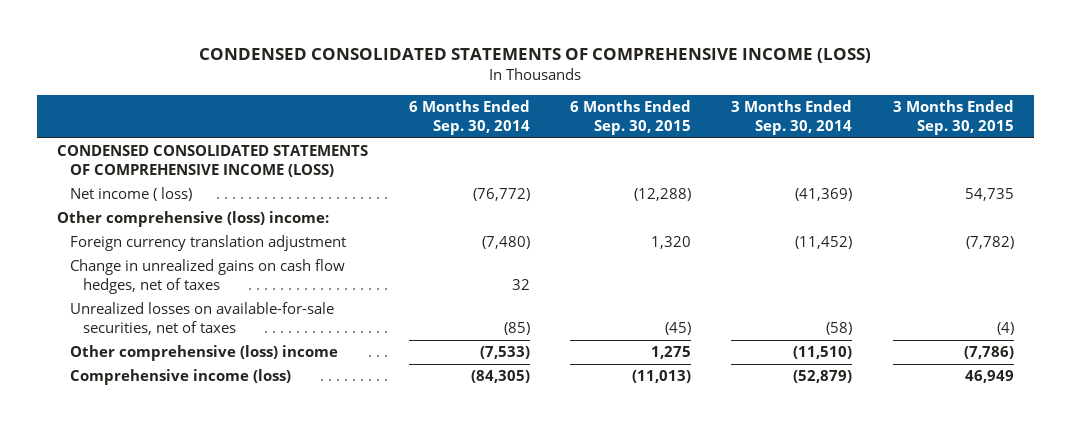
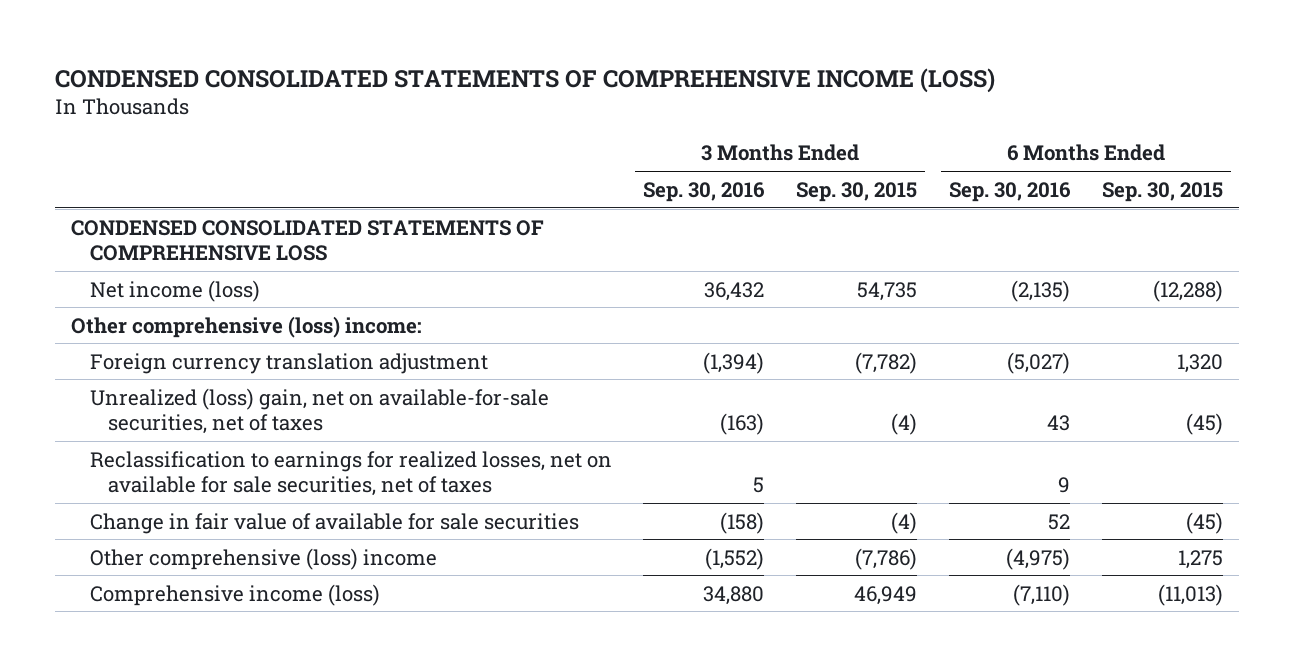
[408,100,530,136] 6 Months Ended Sep. 30, 2014 -> none
[731,100,853,136] 3 Months Ended Sep. 30, 2014 -> none
none -> [643,181,766,202] Sep. 30, 2016
none -> [948,181,1071,202] Sep. 30, 2016
[57,145,369,178] CONDENSED CONSOLIDATED STATEMENTS OF COMPREHENSIVE INCOME (LOSS) -> [70,219,544,261] CONDENSED CONSOLIDATED STATEMENTS OF COMPREHENSIVE LOSS
[70,187,193,202] Net income ( loss) -> [89,279,260,302] Net income (loss)
[70,259,346,295] Change in unrealized gains on cash flow hedges, net of taxes -> none
[70,302,335,336] Unrealized losses on available-for-sale securities, net of taxes -> [89,387,549,434] Unrealized (loss) gain, net on available-for-sale securities, net of taxes
none -> [89,450,612,496] Reclassification to earnings for realized losses, net on available for sale securities, net of taxes
none -> [89,512,579,534] Change in fair value of available for sale securities

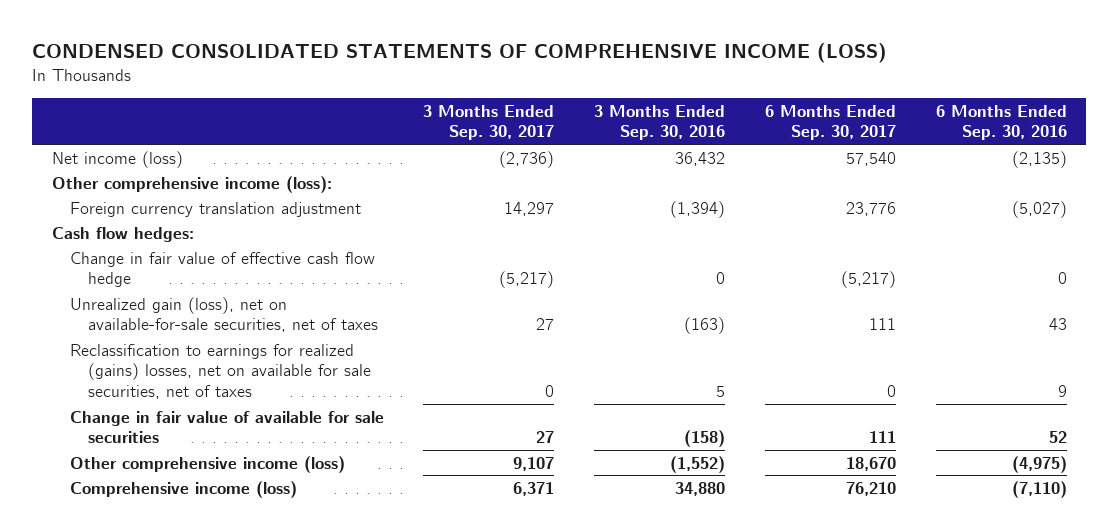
[796,181,918,202] Sep. 30, 2015 -> none
[1101,181,1223,202] Sep. 30, 2015 -> none
none -> [423,104,555,141] 3 Months Ended Sep. 30, 2017
none -> [764,104,896,141] 6 Months Ended Sep. 30, 2017
[70,219,544,261] CONDENSED CONSOLIDATED STATEMENTS OF COMPREHENSIVE LOSS -> none
[70,315,422,338] Other comprehensive (loss) income: -> [51,175,332,193] Other comprehensive income (loss):
none -> [51,226,194,242] Cash flow hedges:
none -> [69,251,375,288] Change in fair value of effective cash flow hedge
[89,387,549,434] Unrealized (loss) gain, net on available-for-sale securities, net of taxes -> [69,296,378,333] Unrealized gain (loss), net on available-for-sale securities, net of taxes
[89,450,612,496] Reclassification to earnings for realized losses, net on available for sale securities, net of taxes -> [69,343,371,400] Reclassification to earnings for realized (gains) losses, net on available for sale securities, net of taxes
[89,547,437,570] Other comprehensive (loss) income -> [69,455,345,473] Other comprehensive income (loss)

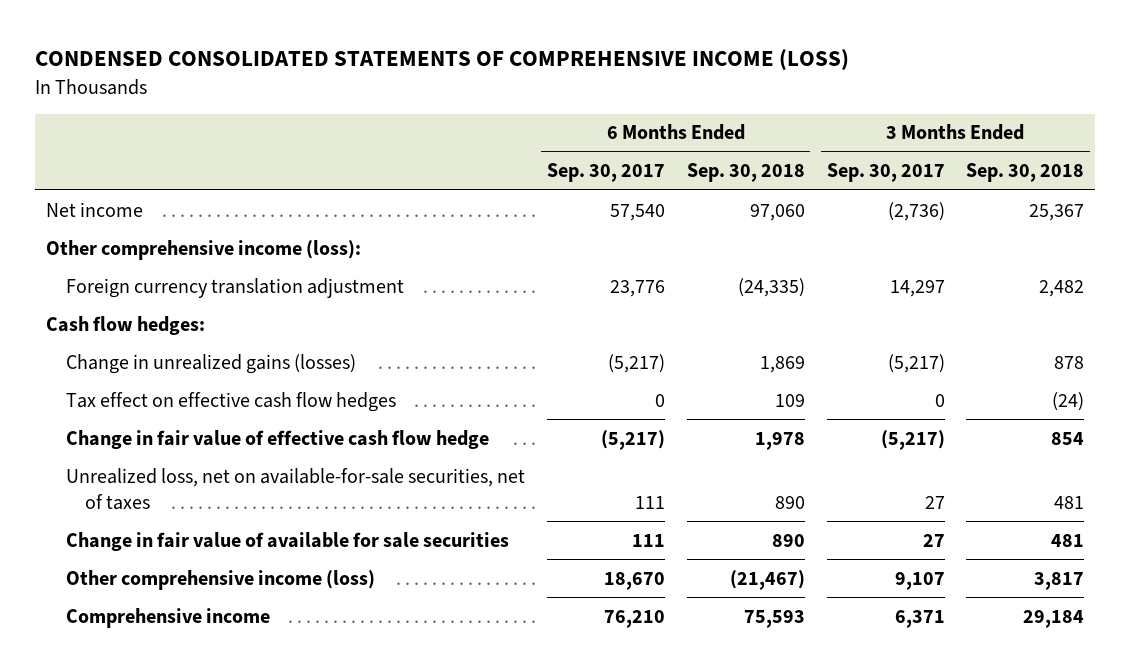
[594,104,726,141] 3 Months Ended Sep. 30, 2016 -> none
[935,104,1067,141] 6 Months Ended Sep. 30, 2016 -> none
none -> [686,163,805,183] Sep. 30, 2018
none -> [966,163,1085,183] Sep. 30, 2018
[51,150,183,168] Net income (loss) -> [46,201,144,217] Net income
none -> [65,353,356,374] Change in unrealized gains (losses)
none -> [65,391,396,412] Tax effect on effective cash flow hedges
[69,343,371,400] Reclassification to earnings for realized (gains) losses, net on available for sale securities, net of taxes -> none
[69,296,378,333] Unrealized gain (loss), net on available-for-sale securities, net of taxes -> [65,467,525,510] Unrealized loss, net on available-for-sale securities, net of taxes
[69,480,297,498] Comprehensive income (loss) -> [65,607,270,628] Comprehensive income

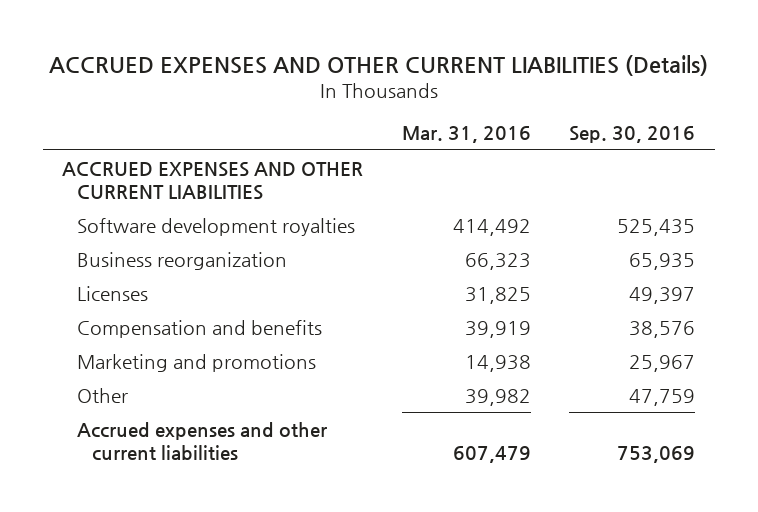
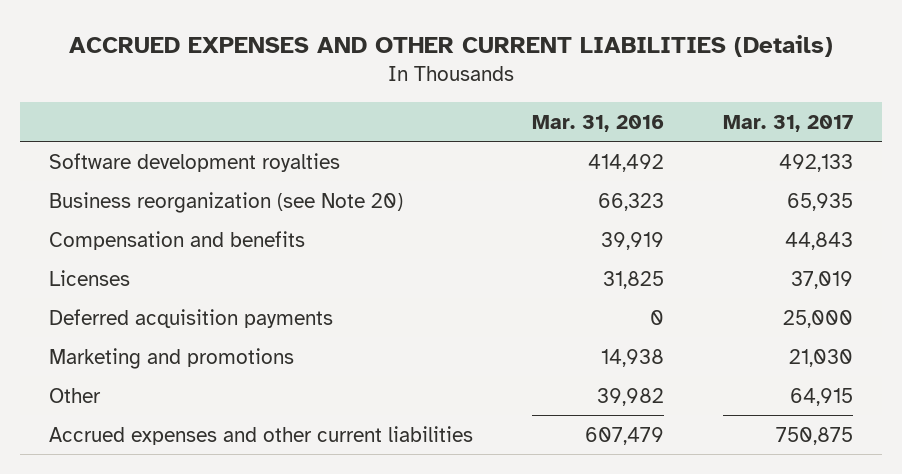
[569,126,696,144] Sep. 30, 2016 -> none
none -> [722,114,853,132] Mar. 31, 2017
[62,161,364,200] ACCRUED EXPENSES AND OTHER CURRENT LIABILITIES -> none
[77,251,288,270] Business reorganization -> [49,191,404,213] Business reorganization (see Note 20)
[77,285,149,301] Licenses -> [49,269,131,286] Licenses
none -> [49,308,334,328] Deferred acquisition payments

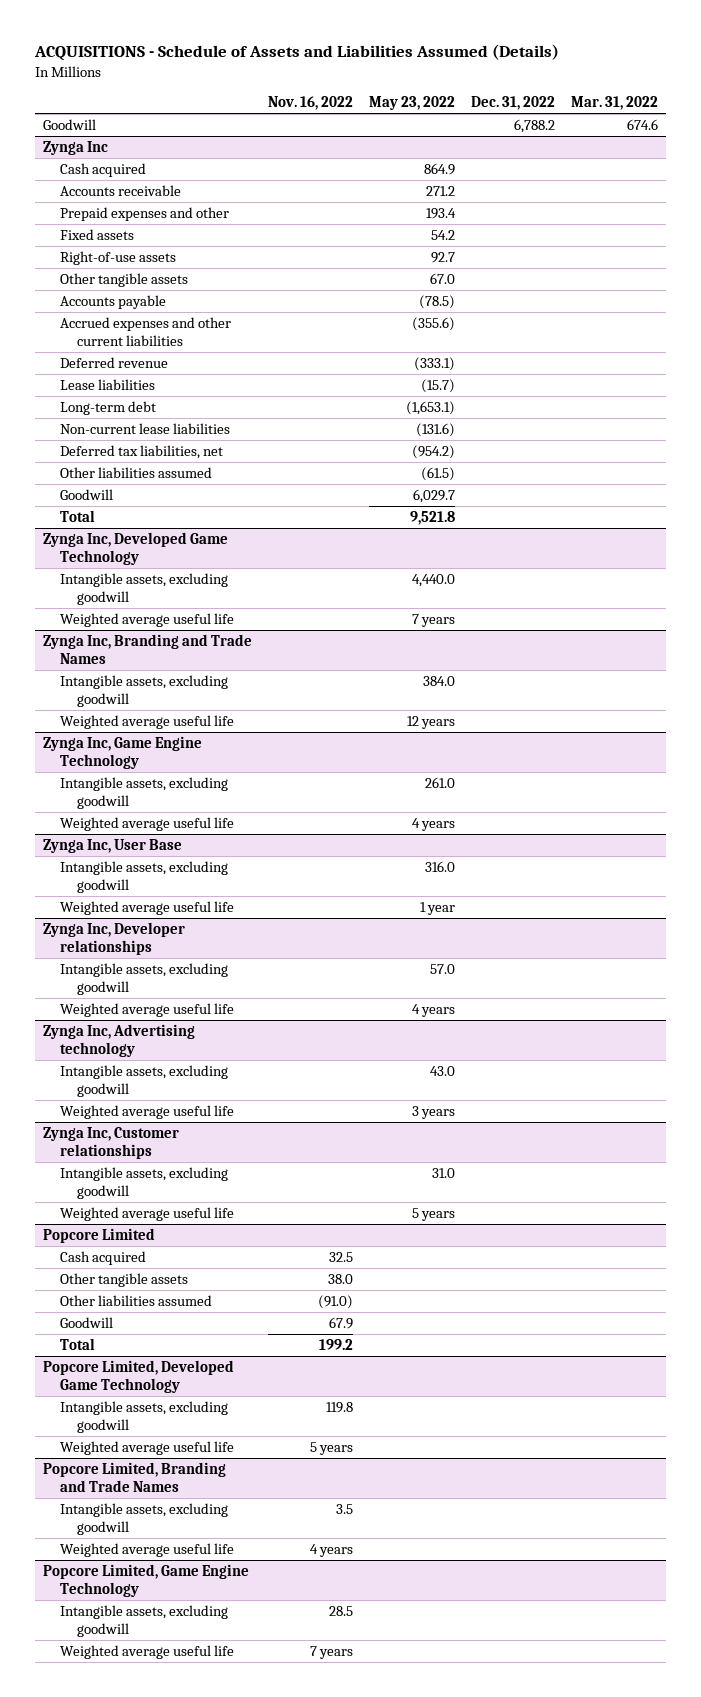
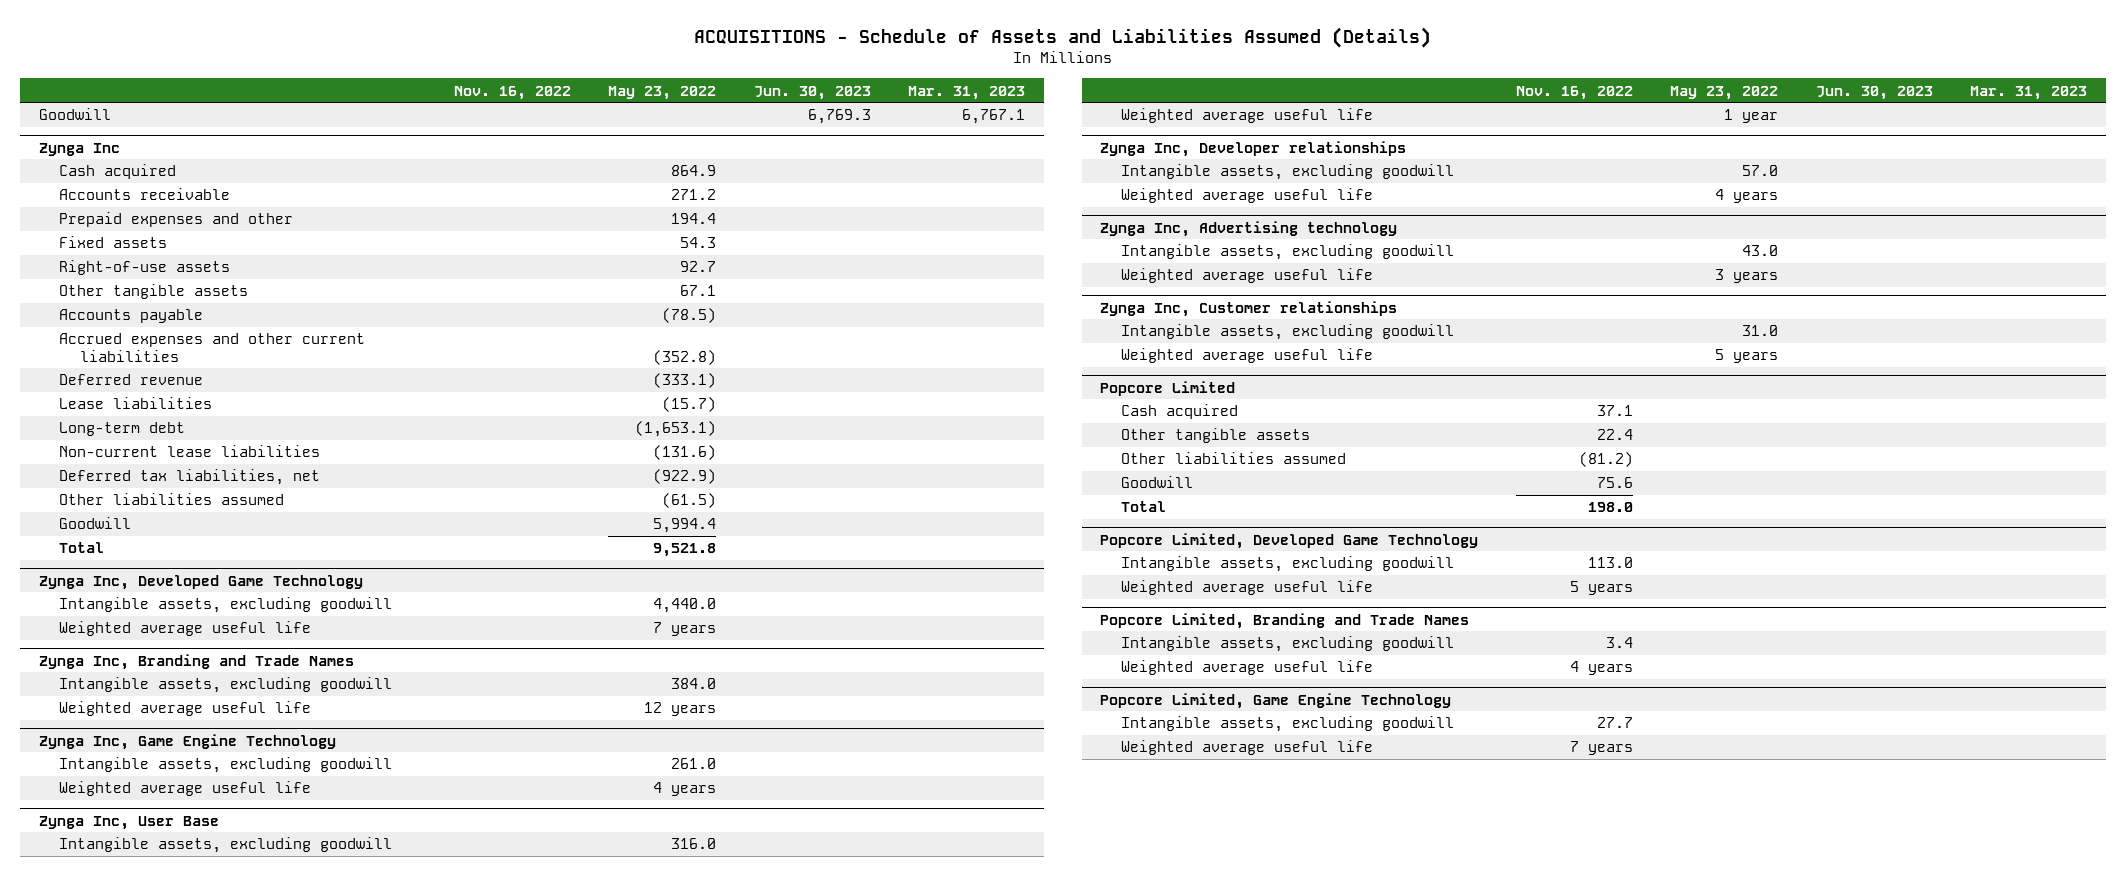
[471,96,556,111] Dec. 31, 2022 -> none
[571,96,659,111] Mar. 31, 2022 -> none
none -> [753,85,871,100] Jun. 30, 2023
none -> [908,85,1026,100] Mar. 31, 2023
[426,208,457,220] 193.4 -> [671,213,717,225] 194.4
[431,230,456,241] 54.2 -> [680,237,717,249] 54.3
[430,273,456,285] 67.0 -> [680,285,717,297] 67.1
[412,317,456,332] (355.6) -> [653,349,717,365] (352.8)
[412,445,456,460] (954.2) -> [653,469,717,485] (922.9)
[413,489,456,504] 6,029.7 -> [653,518,717,534] 5,994.4
[329,1252,354,1263] 32.5 -> [1596,405,1633,417] 37.1
[328,1274,354,1285] 38.0 -> [1596,429,1633,441] 22.4
[318,1295,354,1310] (91.0) -> [1578,452,1633,468] (81.2)
[329,1317,354,1330] 67.9 -> [1596,477,1633,489] 75.6
[319,1339,354,1351] 199.2 -> [1587,502,1633,513] 198.0
[326,1402,354,1414] 119.8 -> [1587,557,1633,569] 113.0
[336,1504,354,1515] 3.5 -> [1605,637,1633,649] 3.4
[329,1606,354,1617] 28.5 -> [1596,717,1633,729] 27.7

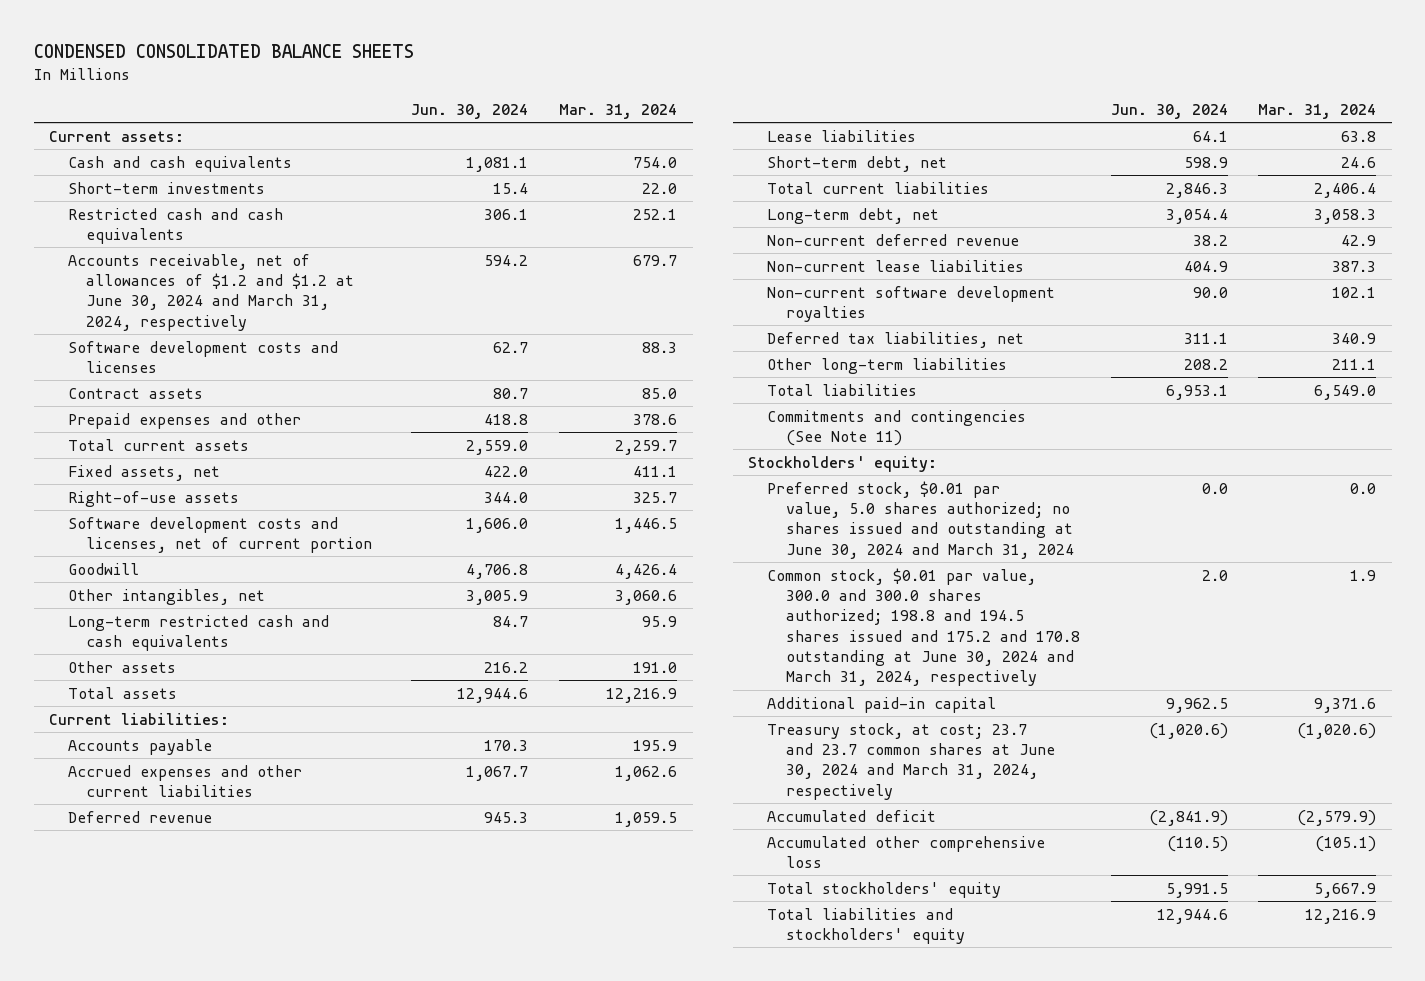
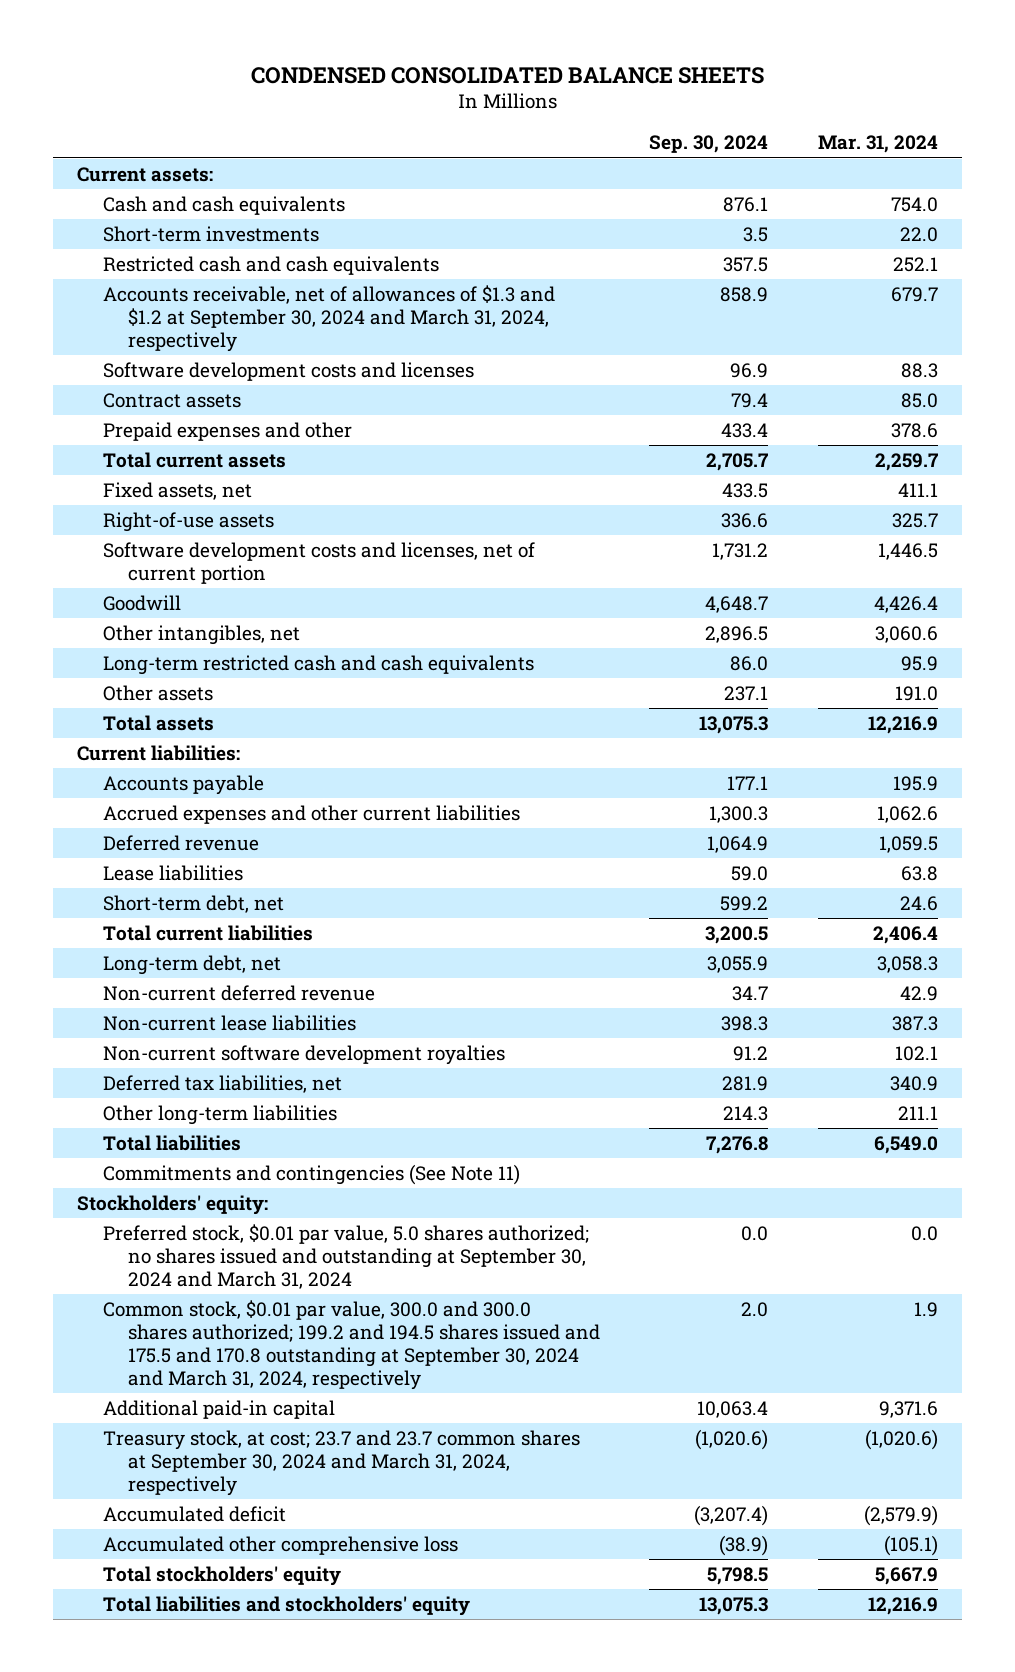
[411,103,529,119] Jun. 30, 2024 -> none
none -> [649,135,769,154] Sep. 30, 2024
[67,253,355,331] Accounts receivable, net of allowances of $1.2 and $1.2 at June 30, 2024 and March 31, 2024, respectively -> [102,284,555,352] Accounts receivable, net of allowances of $1.3 and $1.2 at September 30, 2024 and March 31, 2024, respectively
[766,480,1074,559] Preferred stock, $0.01 par value, 5.0 shares authorized; no shares issued and outstanding at June 30, 2024 and March 31, 2024 -> [102,1223,589,1289] Preferred stock, $0.01 par value, 5.0 shares authorized; no shares issued and outstanding at September 30, 2024 and March 31, 2024
[766,567,1080,687] Common stock, $0.01 par value, 300.0 and 300.0 shares authorized; 198.8 and 194.5 shares issued and 175.2 and 170.8 outstanding at June 30, 2024 and March 31, 2024, respectively -> [102,1299,601,1390] Common stock, $0.01 par value, 300.0 and 300.0 shares authorized; 199.2 and 194.5 shares issued and 175.5 and 170.8 outstanding at September 30, 2024 and March 31, 2024, respectively
[766,722,1055,800] Treasury stock, at cost; 23.7 and 23.7 common shares at June 30, 2024 and March 31, 2024, respectively -> [102,1429,580,1496] Treasury stock, at cost; 23.7 and 23.7 common shares at September 30, 2024 and March 31, 2024, respectively

